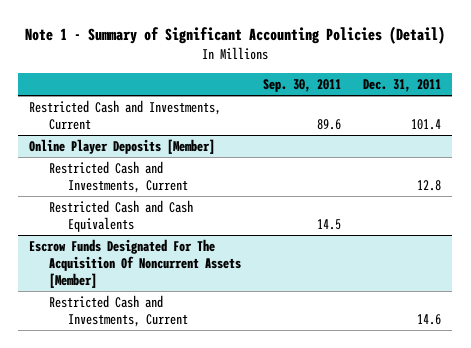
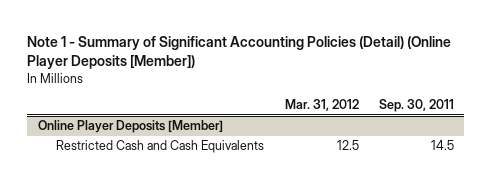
[25,26,446,45] Note 1 - Summary of Significant Accounting Policies (Detail) -> [27,35,452,69] Note 1 - Summary of Significant Accounting Policies (Detail) (Online Player Deposits [Member])
[363,79,442,93] Dec. 31, 2011 -> none
none -> [284,99,359,112] Mar. 31, 2012
[29,100,222,131] Restricted Cash and Investments, Current -> none
[48,161,189,194] Restricted Cash and Investments, Current -> none
[29,239,241,288] Escrow Funds Designated For The Acquisition Of Noncurrent Assets [Member] -> none
[48,295,189,328] Restricted Cash and Investments, Current -> none

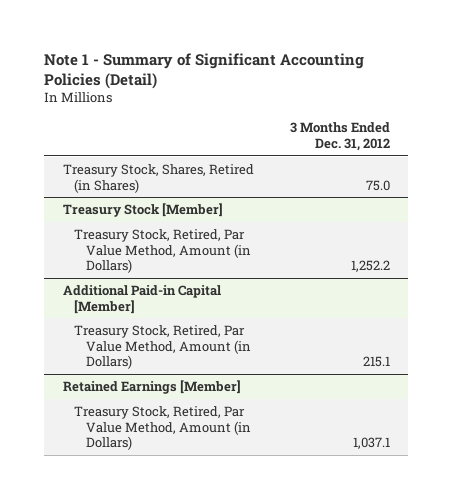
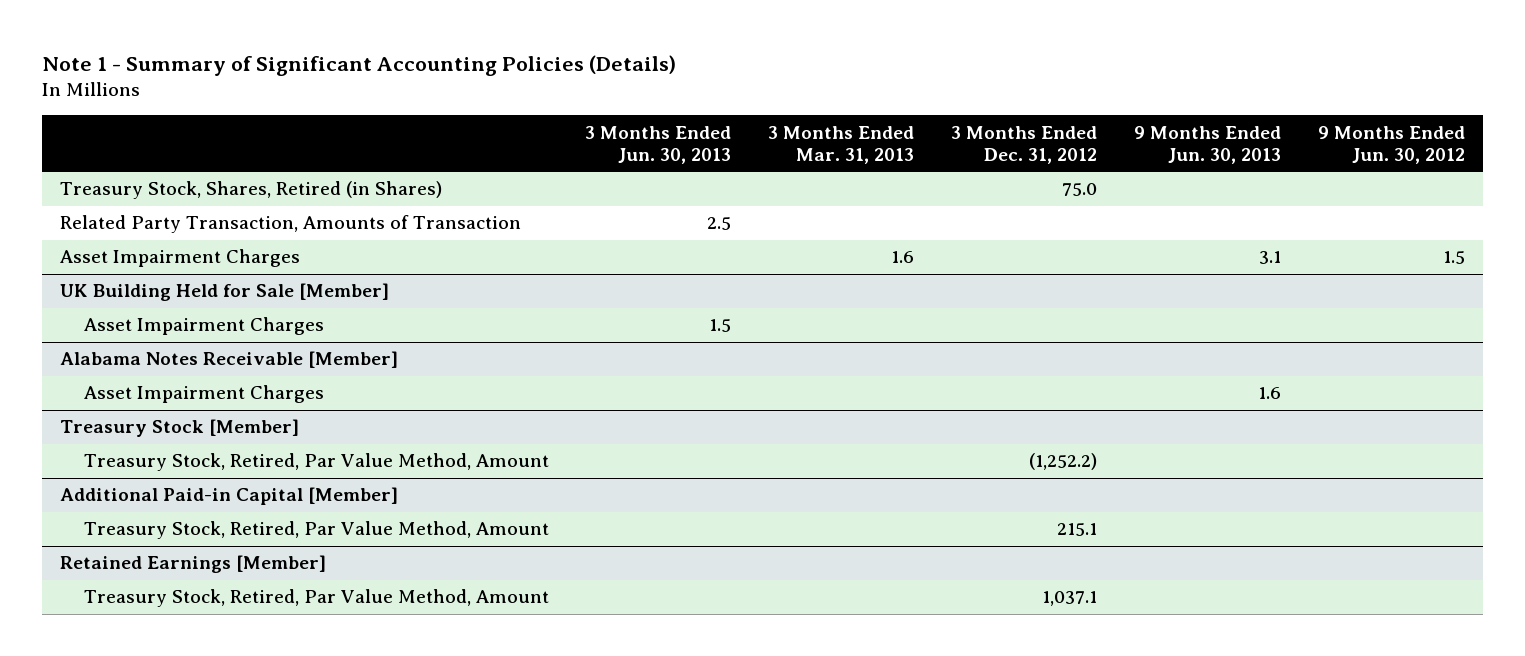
[44,52,365,89] Note 1 - Summary of Significant Accounting Policies (Detail) -> [41,54,676,76] Note 1 - Summary of Significant Accounting Policies (Details)
none -> [585,125,732,164] 3 Months Ended Jun. 30, 2013
none -> [768,125,915,164] 3 Months Ended Mar. 31, 2013
none -> [1134,125,1282,164] 9 Months Ended Jun. 30, 2013
none -> [1317,125,1465,164] 9 Months Ended Jun. 30, 2012
none -> [60,215,522,234] Related Party Transaction, Amounts of Transaction
none -> [60,249,301,268] Asset Impairment Charges
none -> [60,283,390,302] UK Building Held for Sale [Member]
none -> [83,317,324,336] Asset Impairment Charges
none -> [60,351,399,369] Alabama Notes Receivable [Member]
none -> [83,385,324,404] Asset Impairment Charges
[74,229,252,274] Treasury Stock, Retired, Par Value Method, Amount (in Dollars) -> [83,453,549,472] Treasury Stock, Retired, Par Value Method, Amount
[351,260,391,273] 1,252.2 -> [1029,453,1098,471] (1,252.2)
[74,325,252,370] Treasury Stock, Retired, Par Value Method, Amount (in Dollars) -> [83,521,549,540] Treasury Stock, Retired, Par Value Method, Amount
[74,406,252,451] Treasury Stock, Retired, Par Value Method, Amount (in Dollars) -> [83,589,549,608] Treasury Stock, Retired, Par Value Method, Amount

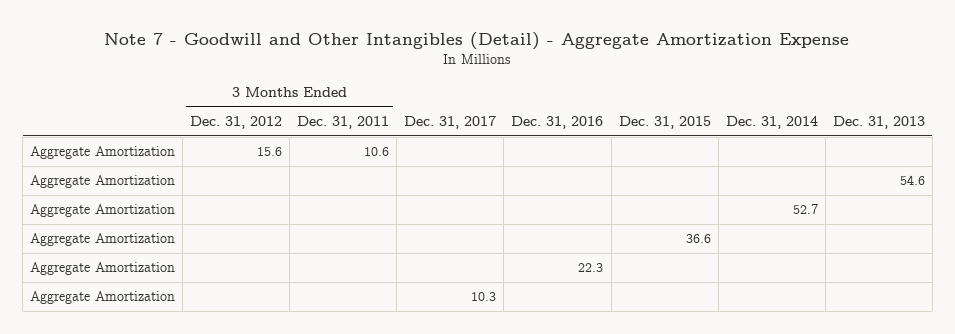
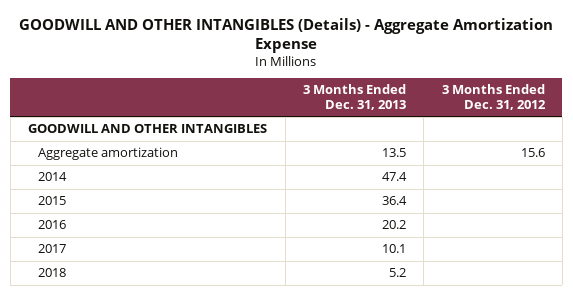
[104,31,850,50] Note 7 - Goodwill and Other Intangibles (Detail) - Aggregate Amortization Expense -> [19,17,554,53] GOODWILL AND OTHER INTANGIBLES (Details) - Aggregate Amortization Expense
[297,116,390,130] Dec. 31, 2011 -> none
[404,116,497,130] Dec. 31, 2017 -> none
[511,116,604,130] Dec. 31, 2016 -> none
[618,116,711,130] Dec. 31, 2015 -> none
[725,116,818,130] Dec. 31, 2014 -> none
[832,116,925,130] Dec. 31, 2013 -> none
none -> [302,84,406,110] 3 Months Ended Dec. 31, 2013
none -> [28,124,268,134] GOODWILL AND OTHER INTANGIBLES
[30,146,176,160] Aggregate Amortization -> [38,147,179,161] Aggregate amortization
[30,175,176,189] Aggregate Amortization -> [38,172,68,182] 2014
[30,204,176,218] Aggregate Amortization -> [38,196,67,206] 2015
[30,233,176,247] Aggregate Amortization -> [38,220,67,230] 2016
[30,262,176,276] Aggregate Amortization -> [38,244,67,254] 2017
[30,291,176,305] Aggregate Amortization -> [38,268,67,278] 2018

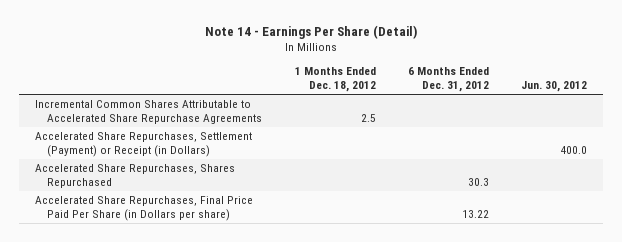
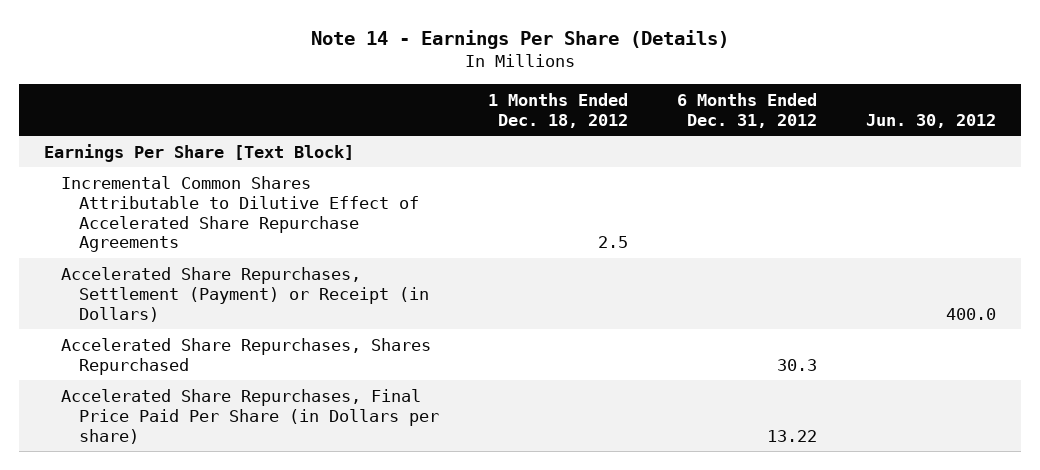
[204,25,417,40] Note 14 - Earnings Per Share (Detail) -> [310,29,729,49] Note 14 - Earnings Per Share (Details)
none -> [43,143,354,162] Earnings Per Share [Text Block]
[34,99,263,124] Incremental Common Shares Attributable to Accelerated Share Repurchase Agreements -> [61,175,420,253] Incremental Common Shares Attributable to Dilutive Effect of Accelerated Share Repurchase Agreements

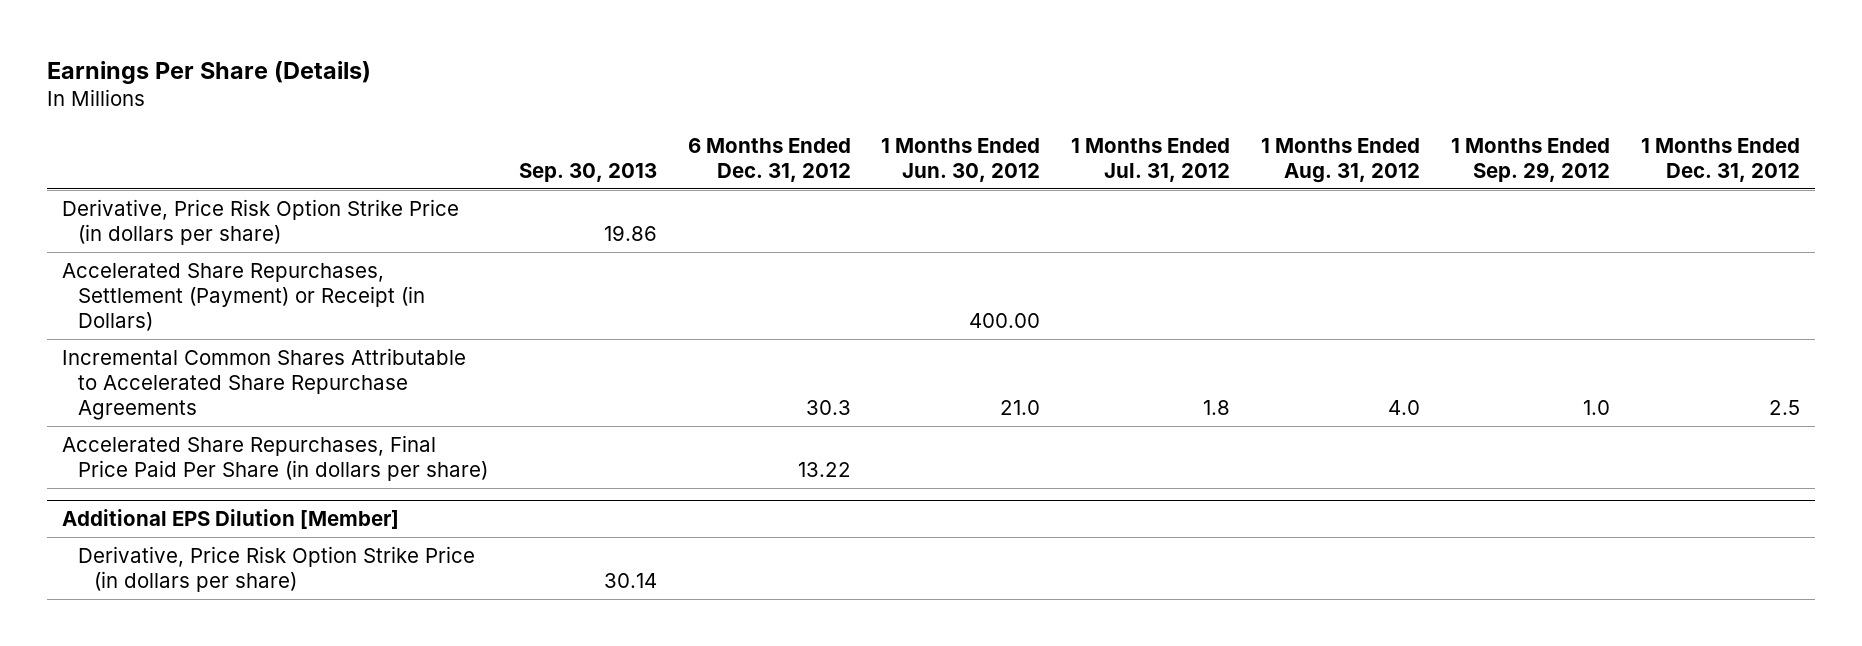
[310,29,729,49] Note 14 - Earnings Per Share (Details) -> [46,60,371,84] Earnings Per Share (Details)
[488,92,629,128] 1 Months Ended Dec. 18, 2012 -> none
[866,113,997,128] Jun. 30, 2012 -> none
none -> [518,163,657,183] Sep. 30, 2013
none -> [881,137,1041,183] 1 Months Ended Jun. 30, 2012
none -> [1071,137,1231,183] 1 Months Ended Jul. 31, 2012
none -> [1260,137,1420,184] 1 Months Ended Aug. 31, 2012
none -> [1450,137,1610,183] 1 Months Ended Sep. 29, 2012
none -> [1640,137,1800,183] 1 Months Ended Dec. 31, 2012
[43,143,354,162] Earnings Per Share [Text Block] -> none
[61,175,420,253] Incremental Common Shares Attributable to Dilutive Effect of Accelerated Share Repurchase Agreements -> none
none -> [62,198,460,246] Derivative, Price Risk Option Strike Price (in dollars per share)
[61,337,432,375] Accelerated Share Repurchases, Shares Repurchased -> none
none -> [62,347,467,421] Incremental Common Shares Attributable to Accelerated Share Repurchase Agreements
[61,388,440,444] Accelerated Share Repurchases, Final Price Paid Per Share (in Dollars per share) -> [62,434,488,482] Accelerated Share Repurchases, Final Price Paid Per Share (in dollars per share)
none -> [62,509,400,530] Additional EPS Dilution [Member]
none -> [77,545,475,593] Derivative, Price Risk Option Strike Price (in dollars per share)

